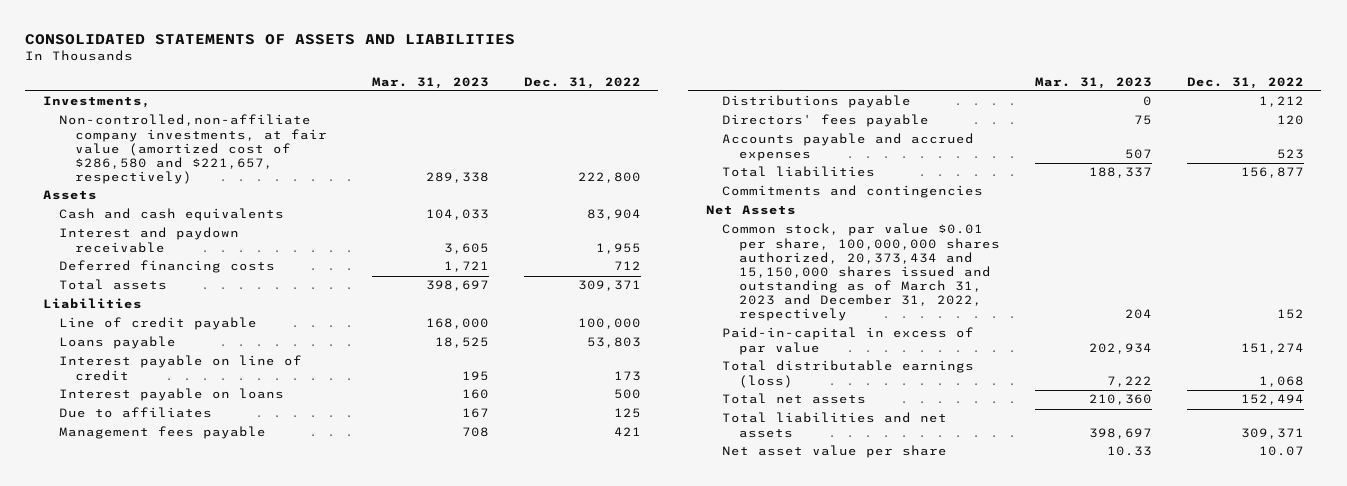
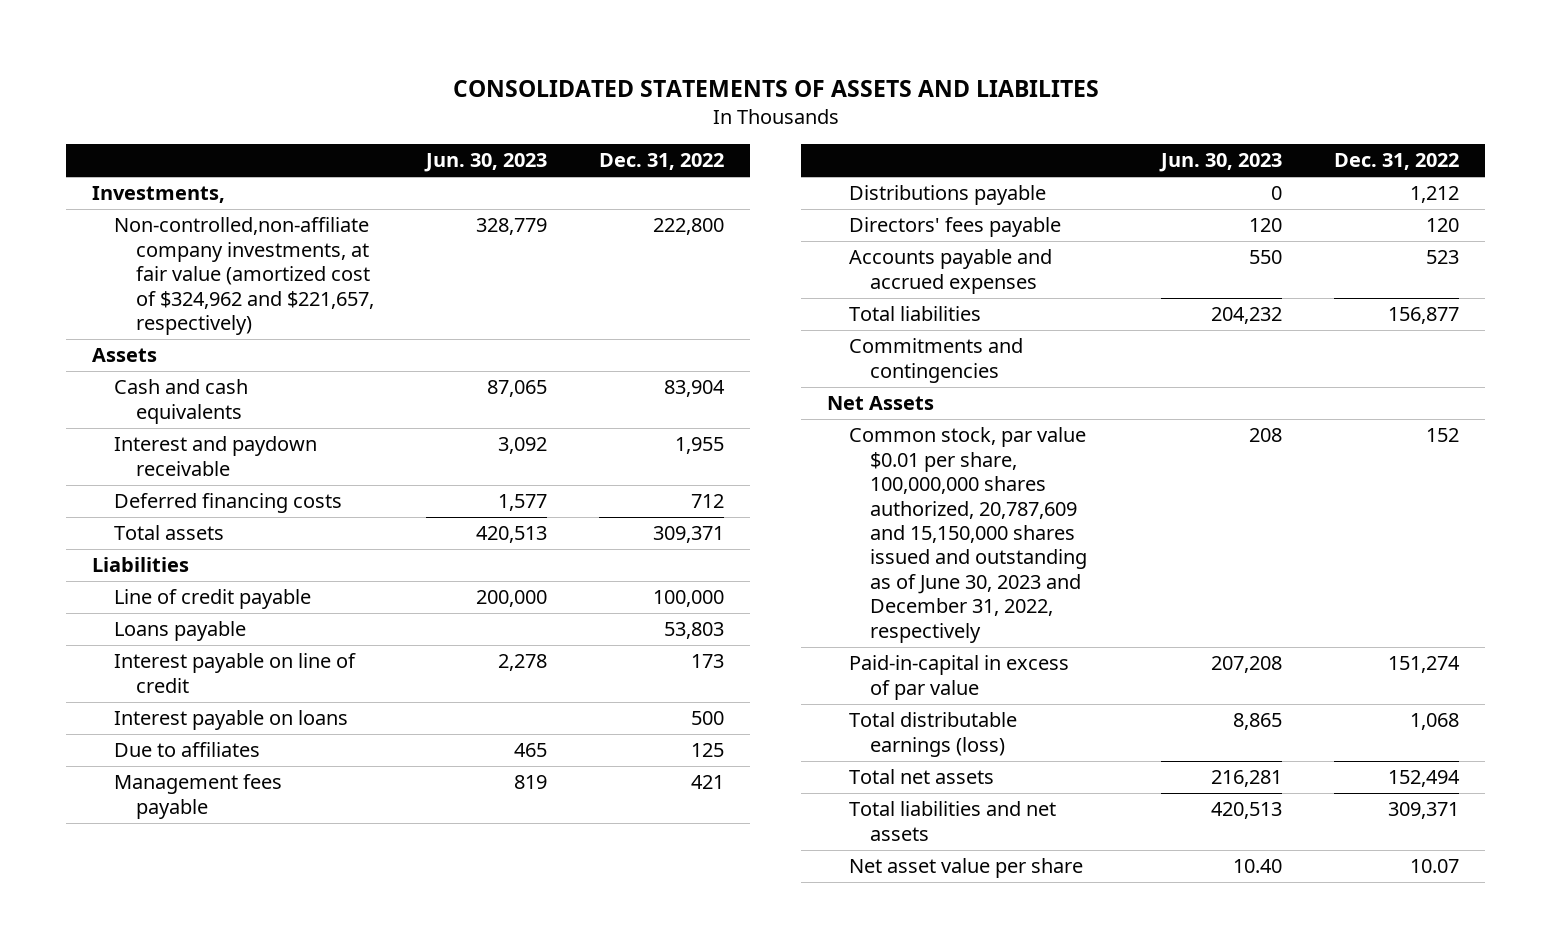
[25,33,516,45] CONSOLIDATED STATEMENTS OF ASSETS AND LIABILITIES -> [452,79,1099,97] CONSOLIDATED STATEMENTS OF ASSETS AND LIABILITES
[371,76,489,89] Mar. 31, 2023 -> none
none -> [423,153,547,173] Jun. 30, 2023
[59,114,328,185] Non-controlled,non-affiliate company investments, at fair value (amortized cost of $286,580 and $221,657, respectively) -> [113,217,374,335] Non-controlled,non-affiliate company investments, at fair value (amortized cost of $324,962 and $221,657, respectively)
[722,223,1000,322] Common stock, par value $0.01 per share, 100,000,000 shares authorized, 20,373,434 and 15,150,000 shares issued and outstanding as of March 31, 2023 and December 31, 2022, respectively -> [848,427,1088,643] Common stock, par value $0.01 per share, 100,000,000 shares authorized, 20,787,609 and 15,150,000 shares issued and outstanding as of June 30, 2023 and December 31, 2022, respectively

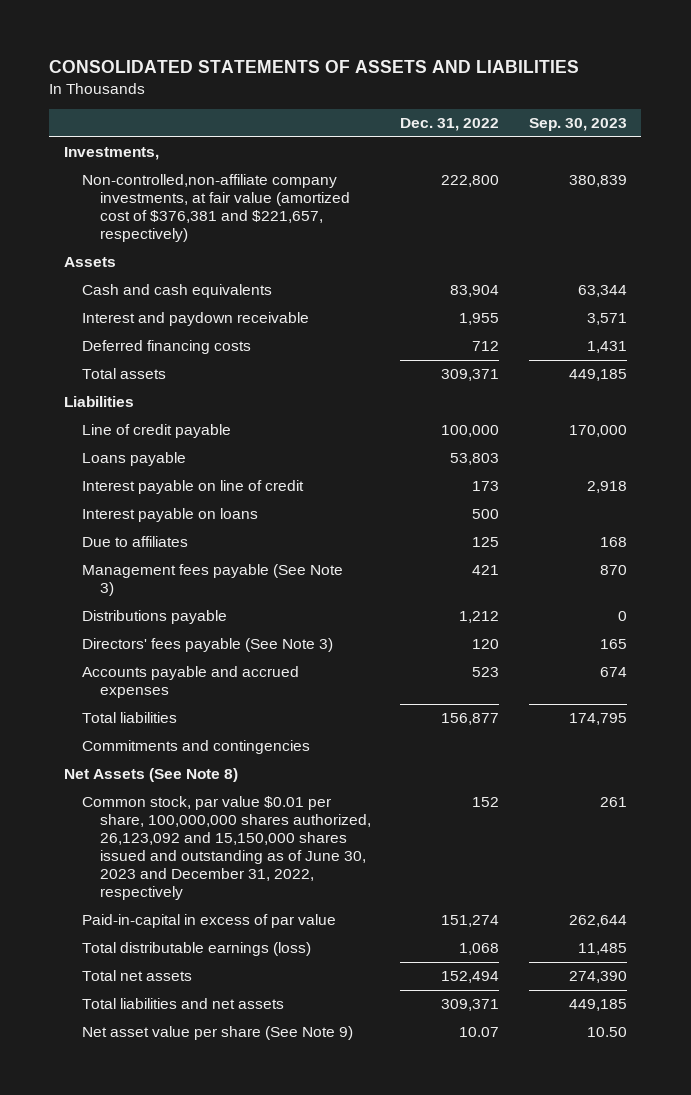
[452,79,1099,97] CONSOLIDATED STATEMENTS OF ASSETS AND LIABILITES -> [49,60,580,74] CONSOLIDATED STATEMENTS OF ASSETS AND LIABILITIES
[423,153,547,173] Jun. 30, 2023 -> none
none -> [528,118,627,132] Sep. 30, 2023
[113,217,374,335] Non-controlled,non-affiliate company investments, at fair value (amortized cost of $324,962 and $221,657, respectively) -> [81,174,350,243] Non-controlled,non-affiliate company investments, at fair value (amortized cost of $376,381 and $221,657, respectively)
[113,774,282,819] Management fees payable -> [81,564,343,597] Management fees payable (See Note 3)
[848,217,1061,238] Directors' fees payable -> [81,638,333,653] Directors' fees payable (See Note 3)
[826,396,934,411] Net Assets -> [64,768,239,783] Net Assets (See Note 8)
[848,427,1088,643] Common stock, par value $0.01 per share, 100,000,000 shares authorized, 20,787,609 and 15,150,000 shares issued and outstanding as of June 30, 2023 and December 31, 2022, respectively -> [81,796,371,901] Common stock, par value $0.01 per share, 100,000,000 shares authorized, 26,123,092 and 15,150,000 shares issued and outstanding as of June 30, 2023 and December 31, 2022, respectively
[848,858,1083,879] Net asset value per share -> [81,1026,353,1041] Net asset value per share (See Note 9)

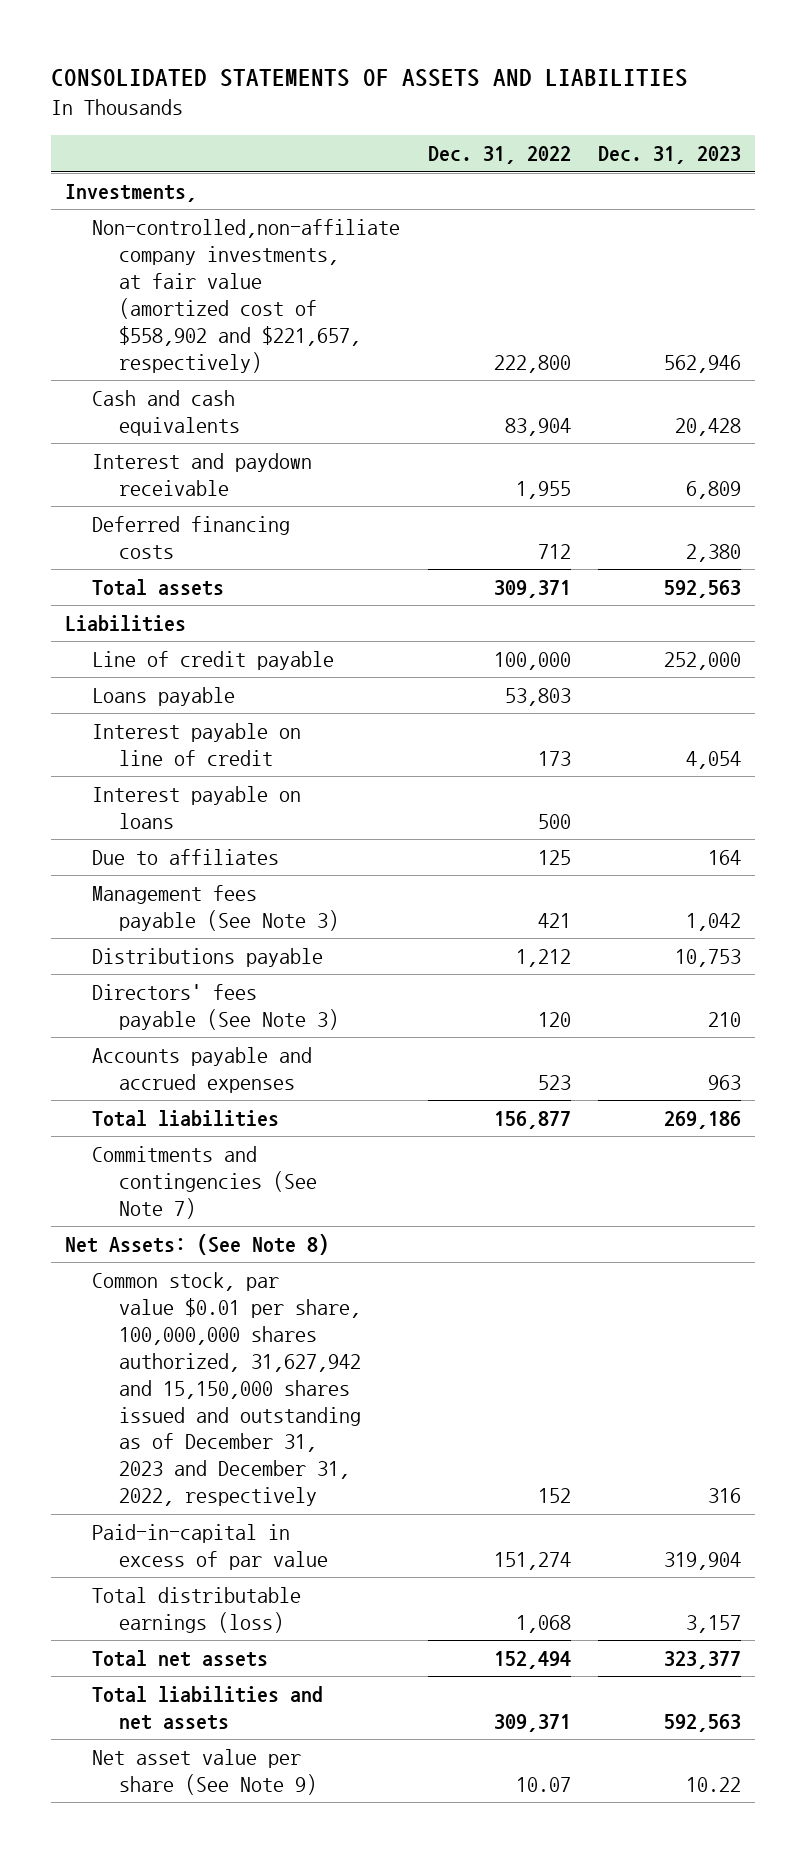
[528,118,627,132] Sep. 30, 2023 -> none
none -> [598,146,742,165] Dec. 31, 2023
[64,257,117,268] Assets -> none
[81,174,350,243] Non-controlled,non-affiliate company investments, at fair value (amortized cost of $376,381 and $221,657, respectively) -> [92,219,401,373] Non-controlled,non-affiliate company investments, at fair value (amortized cost of $558,902 and $221,657, respectively)
[81,740,310,755] Commitments and contingencies -> [92,1146,318,1219] Commitments and contingencies (See Note 7)
[64,768,239,783] Net Assets (See Note 8) -> [64,1234,329,1256] Net Assets: (See Note 8)
[81,796,371,901] Common stock, par value $0.01 per share, 100,000,000 shares authorized, 26,123,092 and 15,150,000 shares issued and outstanding as of June 30, 2023 and December 31, 2022, respectively -> [92,1272,362,1507] Common stock, par value $0.01 per share, 100,000,000 shares authorized, 31,627,942 and 15,150,000 shares issued and outstanding as of December 31, 2023 and December 31, 2022, respectively

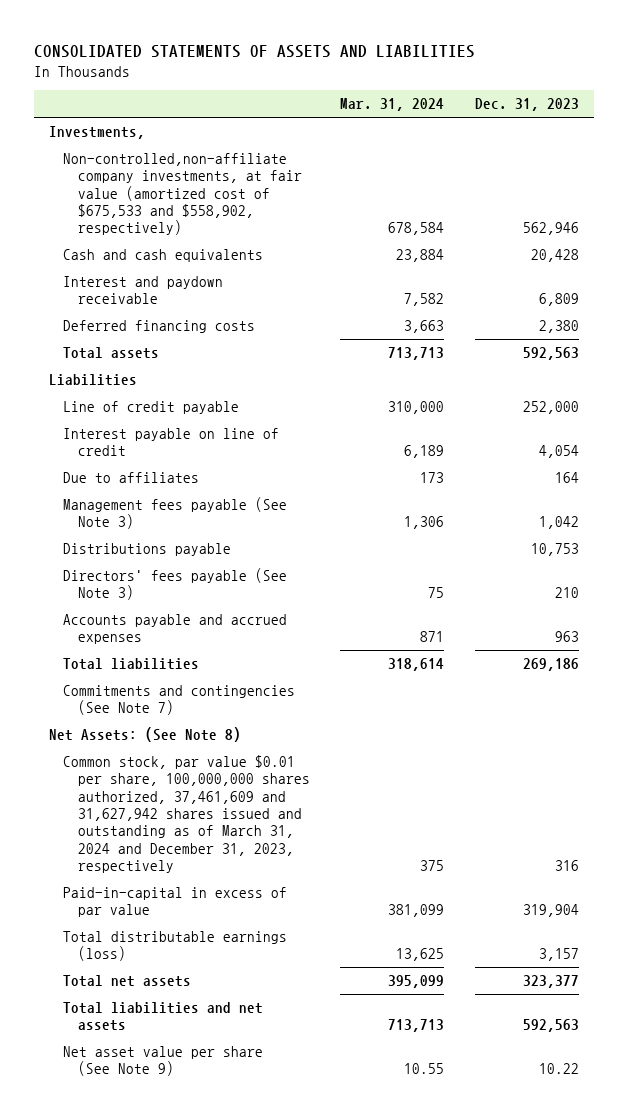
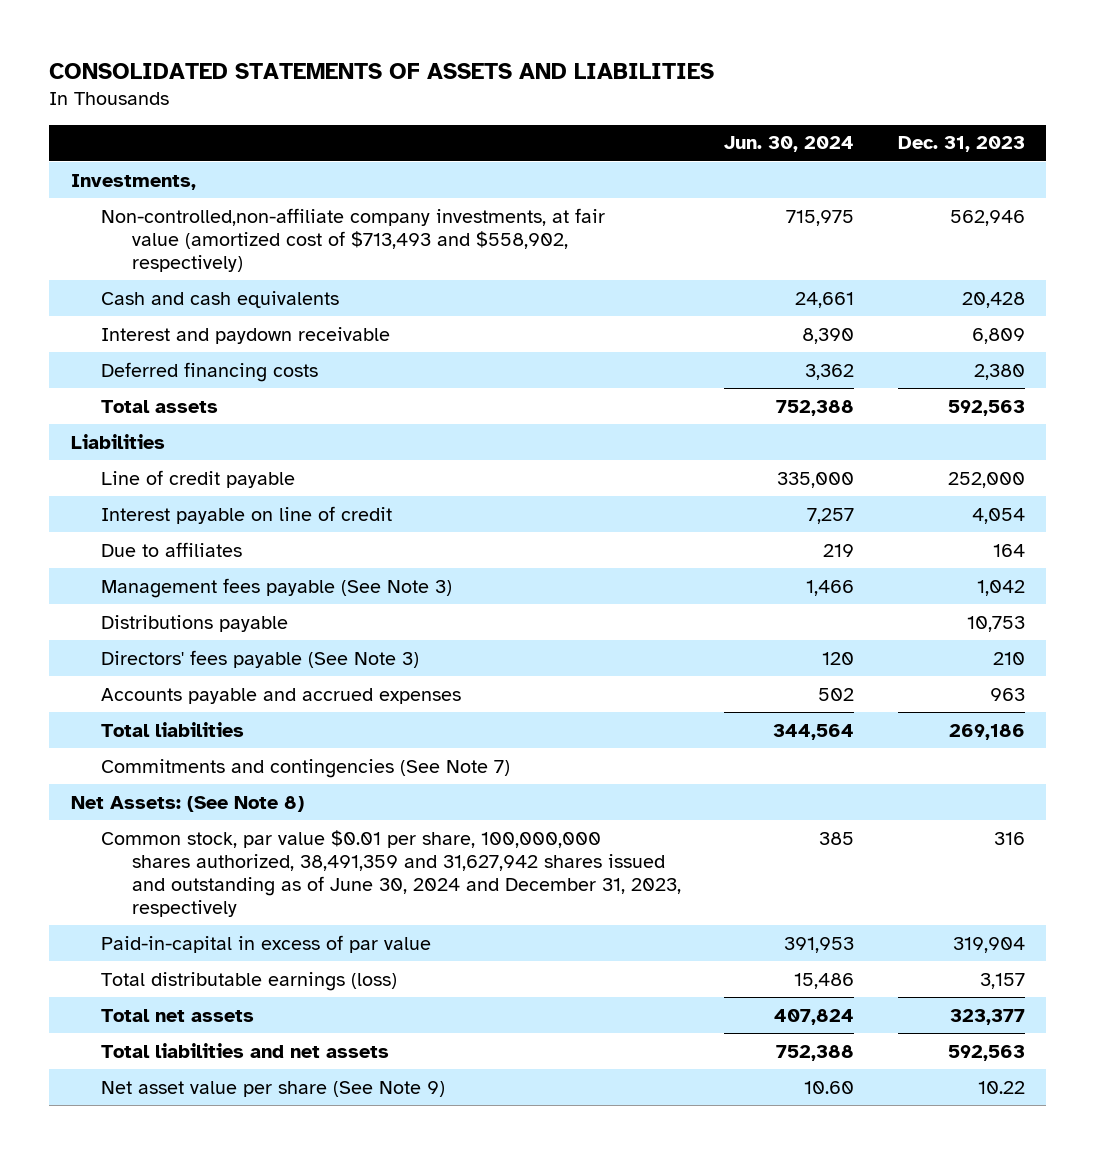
[340,98,445,112] Mar. 31, 2024 -> none
none -> [724,136,855,153] Jun. 30, 2024
[63,153,302,236] Non-controlled,non-affiliate company investments, at fair value (amortized cost of $675,533 and $558,902, respectively) -> [101,207,606,272] Non-controlled,non-affiliate company investments, at fair value (amortized cost of $713,493 and $558,902, respectively)
[63,755,310,873] Common stock, par value $0.01 per share, 100,000,000 shares authorized, 37,461,609 and 31,627,942 shares issued and outstanding as of March 31, 2024 and December 31, 2023, respectively -> [101,829,681,917] Common stock, par value $0.01 per share, 100,000,000 shares authorized, 38,491,359 and 31,627,942 shares issued and outstanding as of June 30, 2024 and December 31, 2023, respectively

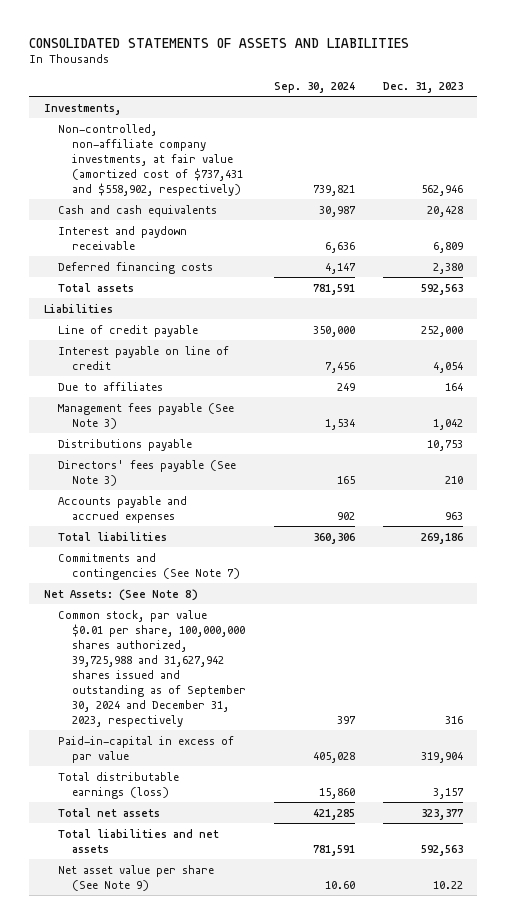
[724,136,855,153] Jun. 30, 2024 -> none
none -> [273,81,355,93] Sep. 30, 2024
[101,207,606,272] Non-controlled,non-affiliate company investments, at fair value (amortized cost of $713,493 and $558,902, respectively) -> [57,123,243,196] Non-controlled, non-affiliate company investments, at fair value (amortized cost of $737,431 and $558,902, respectively)
[101,829,681,917] Common stock, par value $0.01 per share, 100,000,000 shares authorized, 38,491,359 and 31,627,942 shares issued and outstanding as of June 30, 2024 and December 31, 2023, respectively -> [57,609,246,727] Common stock, par value $0.01 per share, 100,000,000 shares authorized, 39,725,988 and 31,627,942 shares issued and outstanding as of September 30, 2024 and December 31, 2023, respectively

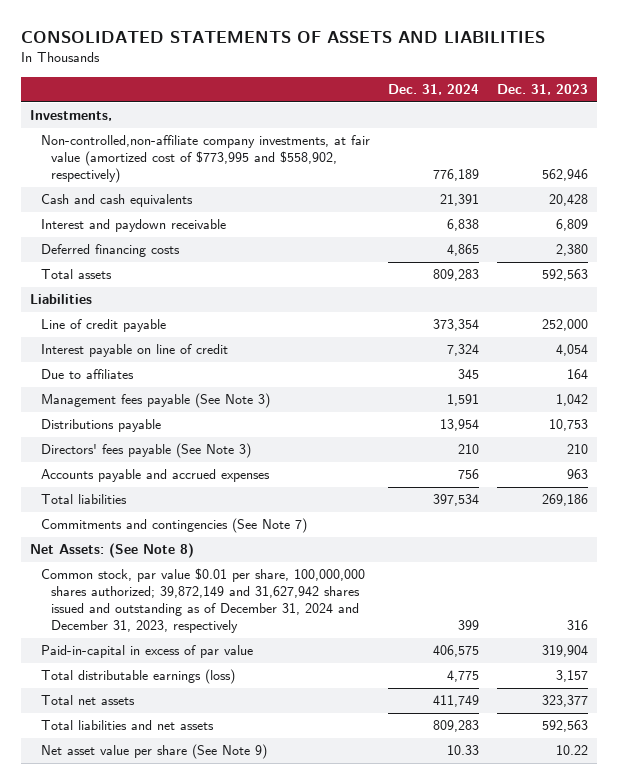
[273,81,355,93] Sep. 30, 2024 -> none
none -> [387,84,479,96] Dec. 31, 2024
[57,123,243,196] Non-controlled, non-affiliate company investments, at fair value (amortized cost of $737,431 and $558,902, respectively) -> [40,135,370,184] Non-controlled,non-affiliate company investments, at fair value (amortized cost of $773,995 and $558,902, respectively)
[57,609,246,727] Common stock, par value $0.01 per share, 100,000,000 shares authorized, 39,725,988 and 31,627,942 shares issued and outstanding as of September 30, 2024 and December 31, 2023, respectively -> [40,568,365,634] Common stock, par value $0.01 per share, 100,000,000 shares authorized; 39,872,149 and 31,627,942 shares issued and outstanding as of December 31, 2024 and December 31, 2023, respectively

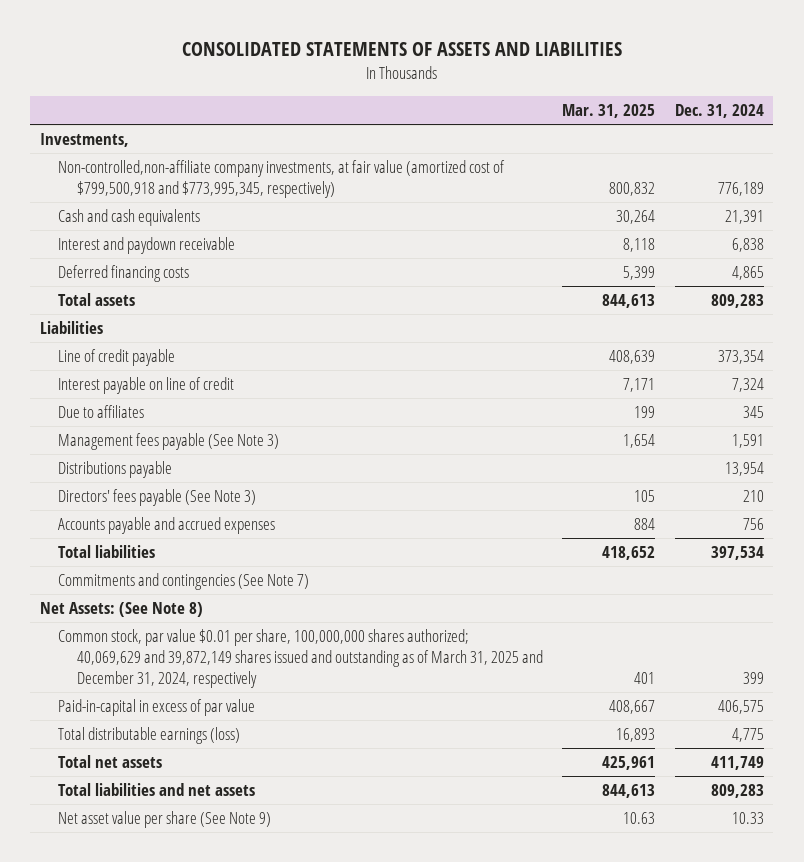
[497,84,589,96] Dec. 31, 2023 -> none
none -> [562,104,656,119] Mar. 31, 2025
[40,135,370,184] Non-controlled,non-affiliate company investments, at fair value (amortized cost of $773,995 and $558,902, respectively) -> [58,160,506,199] Non-controlled,non-affiliate company investments, at fair value (amortized cost of $799,500,918 and $773,995,345, respectively)
[40,568,365,634] Common stock, par value $0.01 per share, 100,000,000 shares authorized; 39,872,149 and 31,627,942 shares issued and outstanding as of December 31, 2024 and December 31, 2023, respectively -> [58,629,544,688] Common stock, par value $0.01 per share, 100,000,000 shares authorized; 40,069,629 and 39,872,149 shares issued and outstanding as of March 31, 2025 and December 31, 2024, respectively

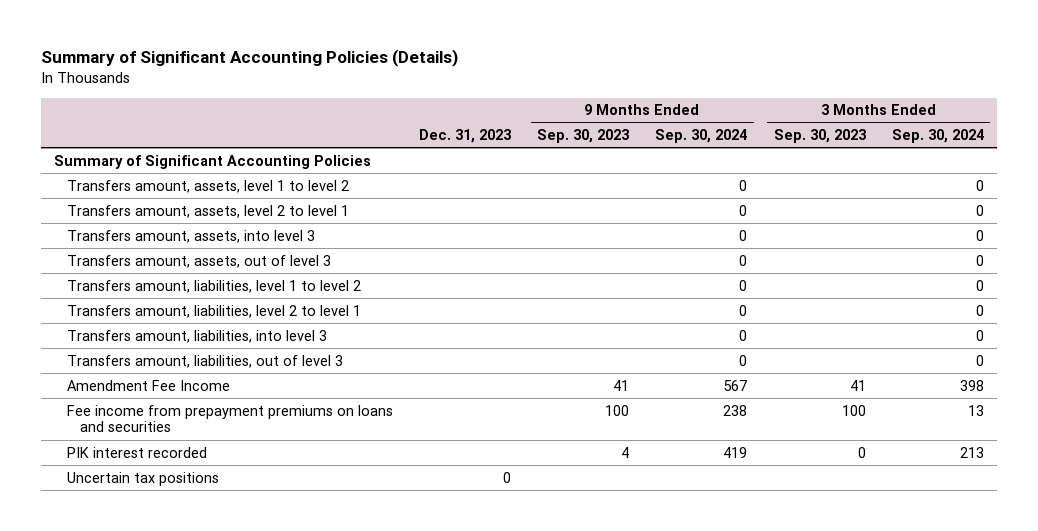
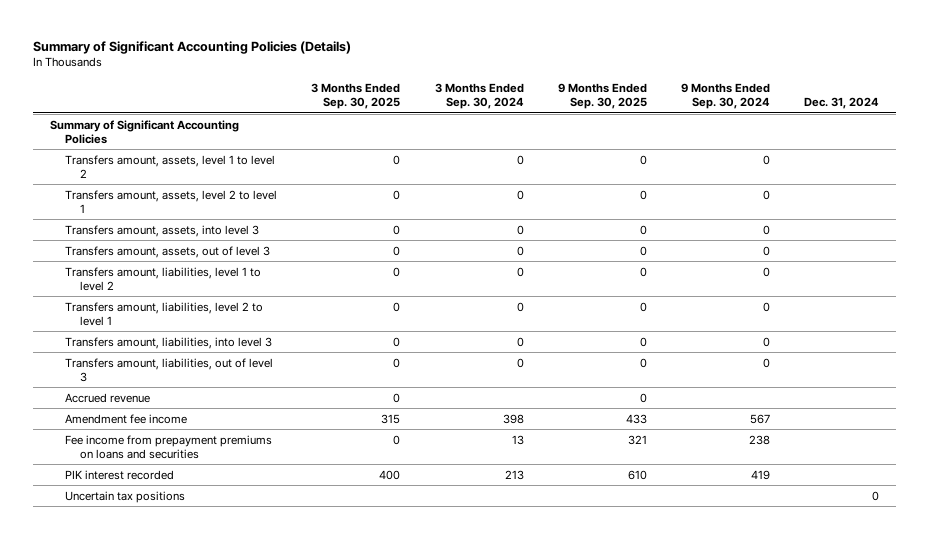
[419,128,512,143] Dec. 31, 2023 -> none
[537,128,630,143] Sep. 30, 2023 -> none
[773,128,866,143] Sep. 30, 2023 -> none
none -> [311,83,401,110] 3 Months Ended Sep. 30, 2025
none -> [557,83,647,110] 9 Months Ended Sep. 30, 2025
none -> [804,97,880,110] Dec. 31, 2024
none -> [65,392,151,403] Accrued revenue
[66,379,230,391] Amendment Fee Income -> [65,413,188,424] Amendment fee income

